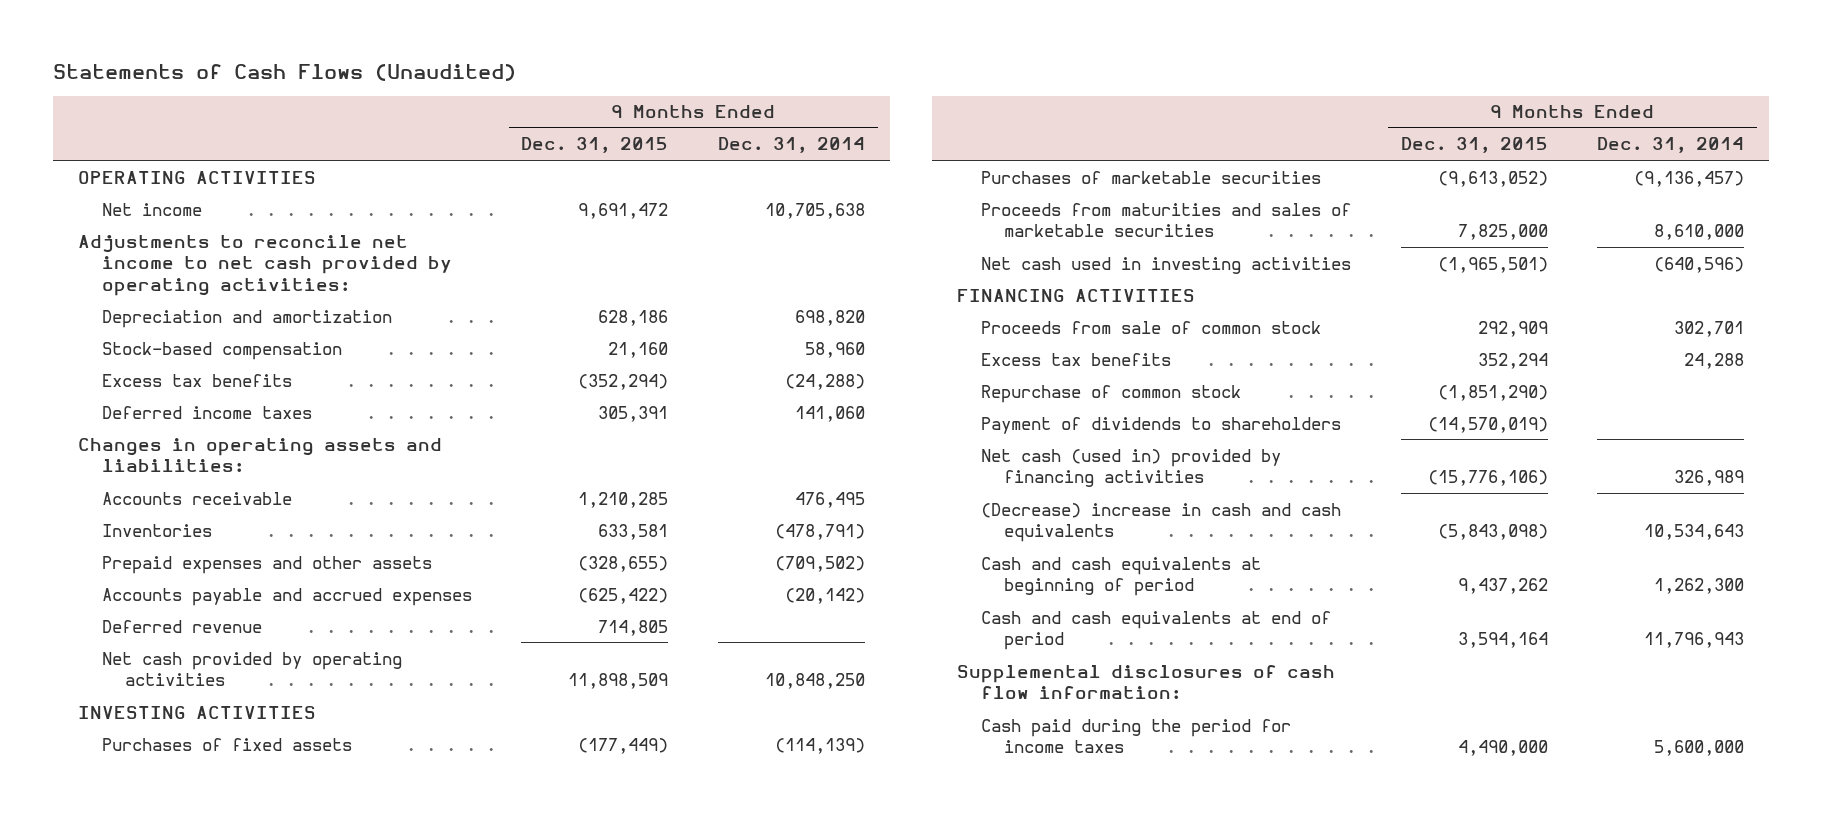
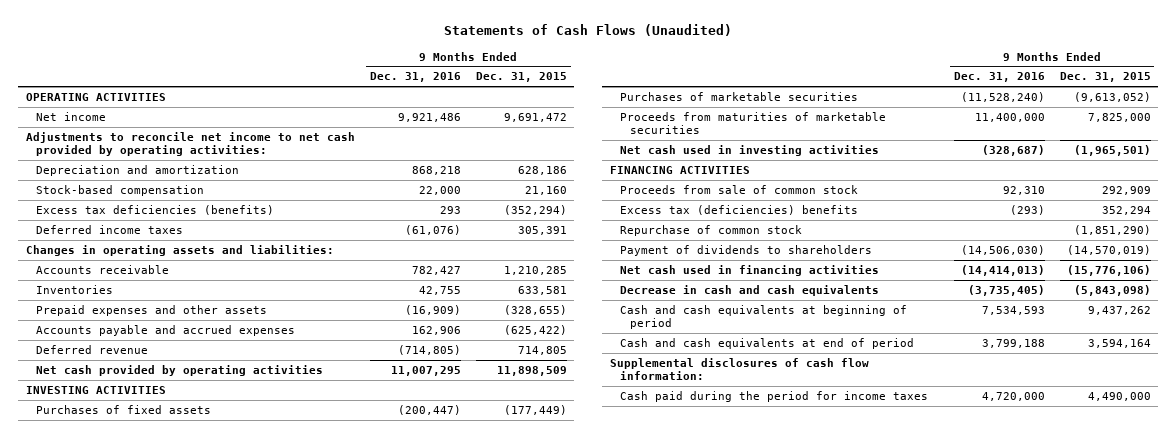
[718,137,866,154] Dec. 31, 2014 -> none
none -> [369,72,461,83] Dec. 31, 2016
[101,373,292,387] Excess tax benefits -> [35,205,274,216] Excess tax deficiencies (benefits)
[980,202,1351,238] Proceeds from maturities and sales of marketable securities -> [619,112,886,135] Proceeds from maturities of marketable securities
[980,352,1171,366] Excess tax benefits -> [619,205,858,216] Excess tax (deficiencies) benefits
[980,448,1281,488] Net cash (used in) provided by financing activities -> [619,265,879,277] Net cash used in financing activities
[980,502,1341,543] (Decrease) increase in cash and cash equivalents -> [619,285,879,297] Decrease in cash and cash equivalents

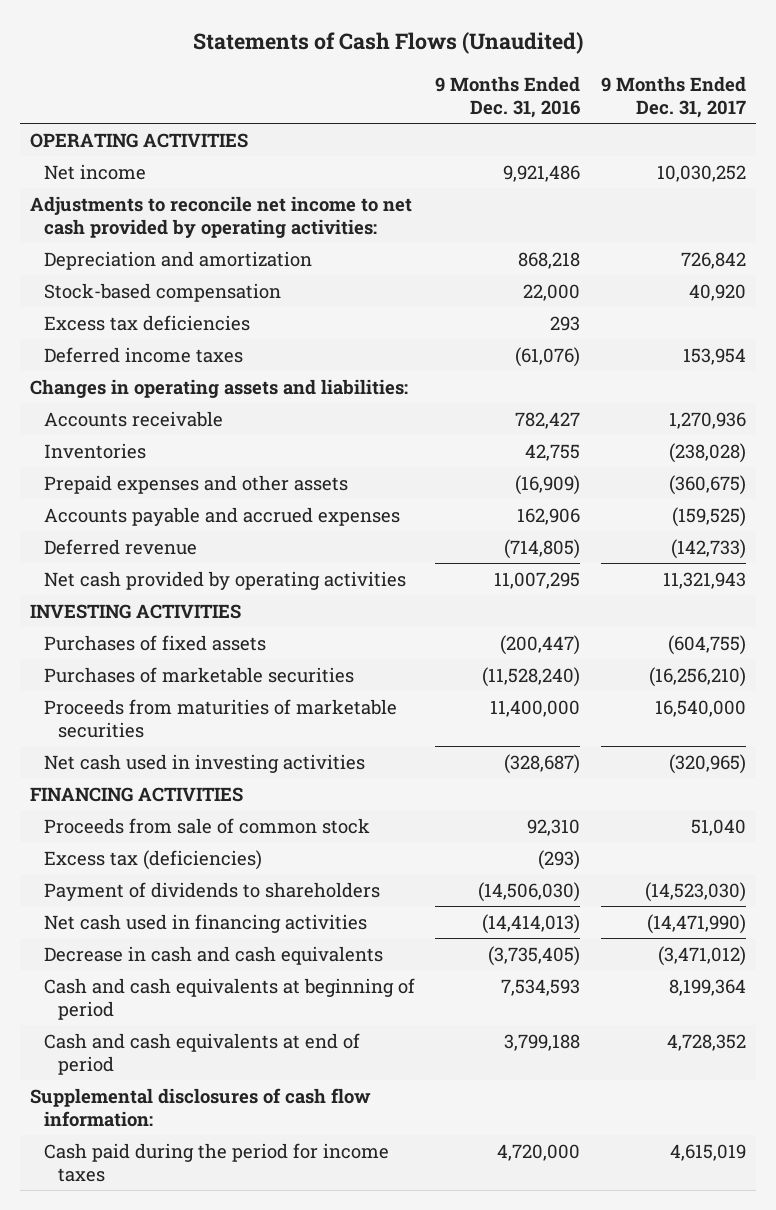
[475,72,567,83] Dec. 31, 2015 -> none
none -> [600,75,746,118] 9 Months Ended Dec. 31, 2017
[35,205,274,216] Excess tax deficiencies (benefits) -> [44,314,251,331] Excess tax deficiencies
[619,225,802,237] Repurchase of common stock -> none
[619,205,858,216] Excess tax (deficiencies) benefits -> [44,849,263,870] Excess tax (deficiencies)

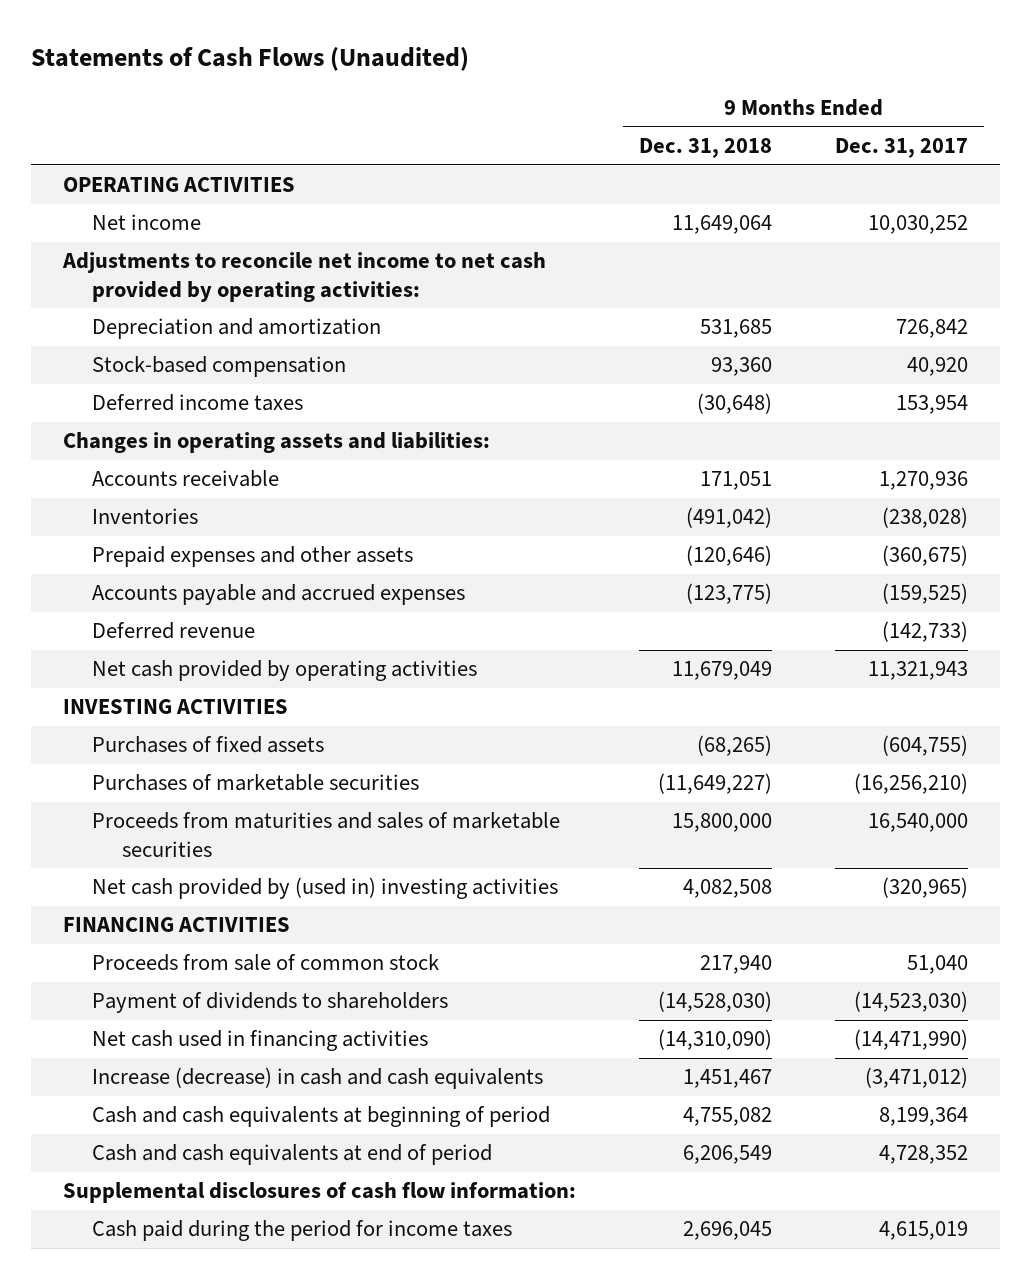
[435,75,581,118] 9 Months Ended Dec. 31, 2016 -> none
none -> [639,138,773,159] Dec. 31, 2018
[44,314,251,331] Excess tax deficiencies -> none
[44,698,398,738] Proceeds from maturities of marketable securities -> [92,812,561,857] Proceeds from maturities and sales of marketable securities
[44,753,366,773] Net cash used in investing activities -> [92,877,559,900] Net cash provided by (used in) investing activities
[44,849,263,870] Excess tax (deficiencies) -> none
[44,945,384,965] Decrease in cash and cash equivalents -> [92,1067,544,1090] Increase (decrease) in cash and cash equivalents

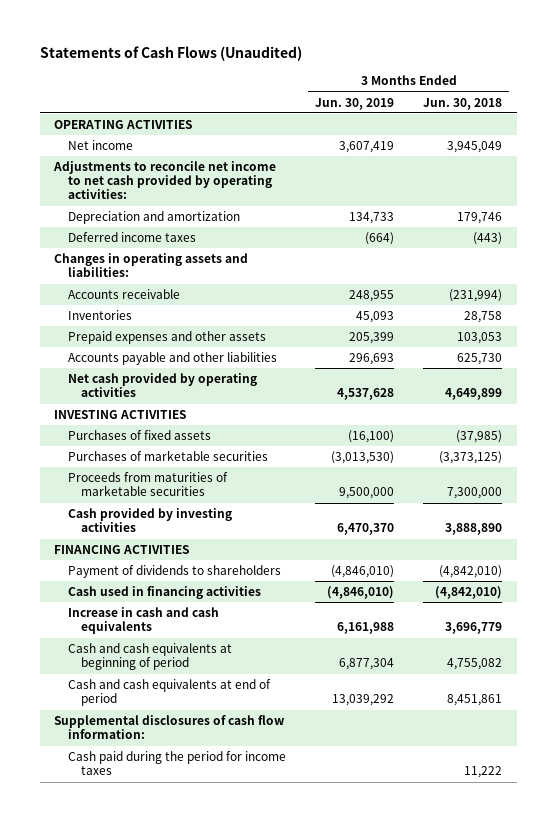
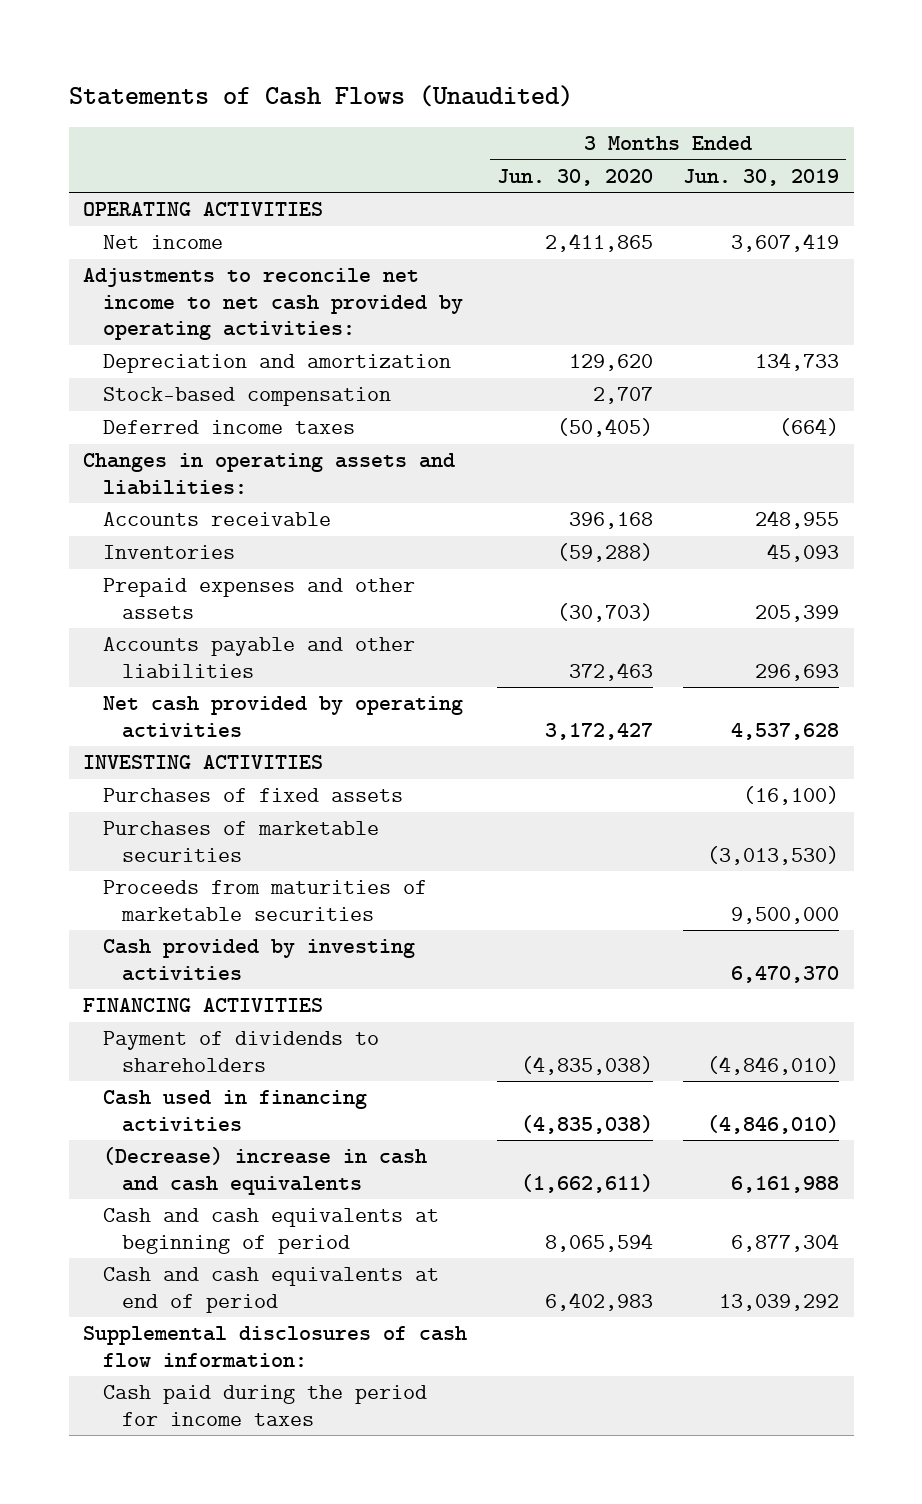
[423,97,503,110] Jun. 30, 2018 -> none
none -> [497,168,654,186] Jun. 30, 2020
none -> [102,387,391,407] Stock-based compensation
[67,607,219,635] Increase in cash and cash equivalents -> [102,1147,427,1195] (Decrease) increase in cash and cash equivalents

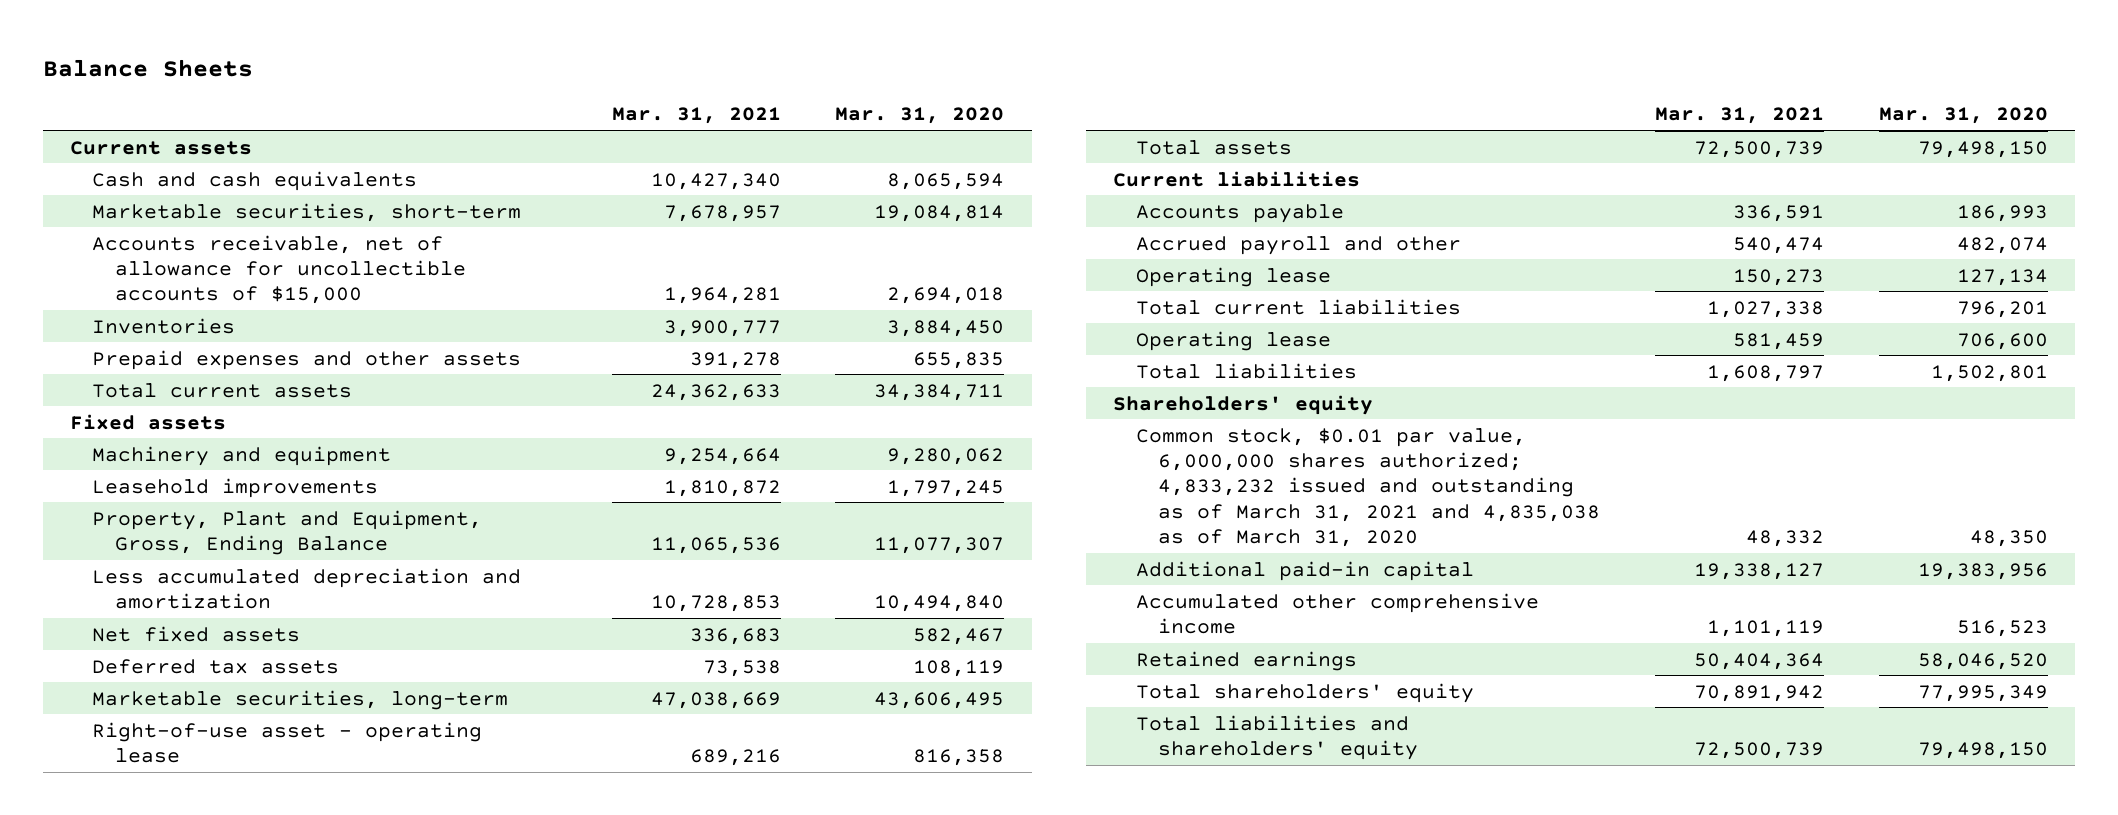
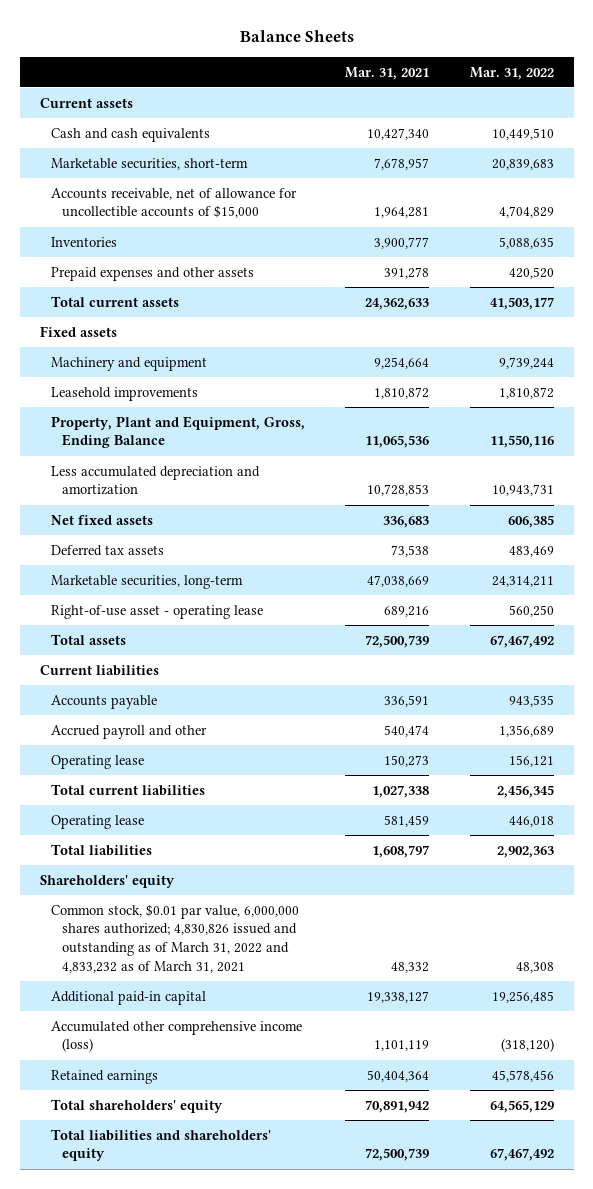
[835,107,1005,125] Mar. 31, 2020 -> none
none -> [469,66,554,80] Mar. 31, 2022
[1135,427,1600,548] Common stock, $0.01 par value, 6,000,000 shares authorized; 4,833,232 issued and outstanding as of March 31, 2021 and 4,835,038 as of March 31, 2020 -> [51,903,300,974] Common stock, $0.01 par value, 6,000,000 shares authorized; 4,830,826 issued and outstanding as of March 31, 2022 and 4,833,232 as of March 31, 2021
[1135,592,1539,634] Accumulated other comprehensive income -> [51,1020,303,1053] Accumulated other comprehensive income (loss)

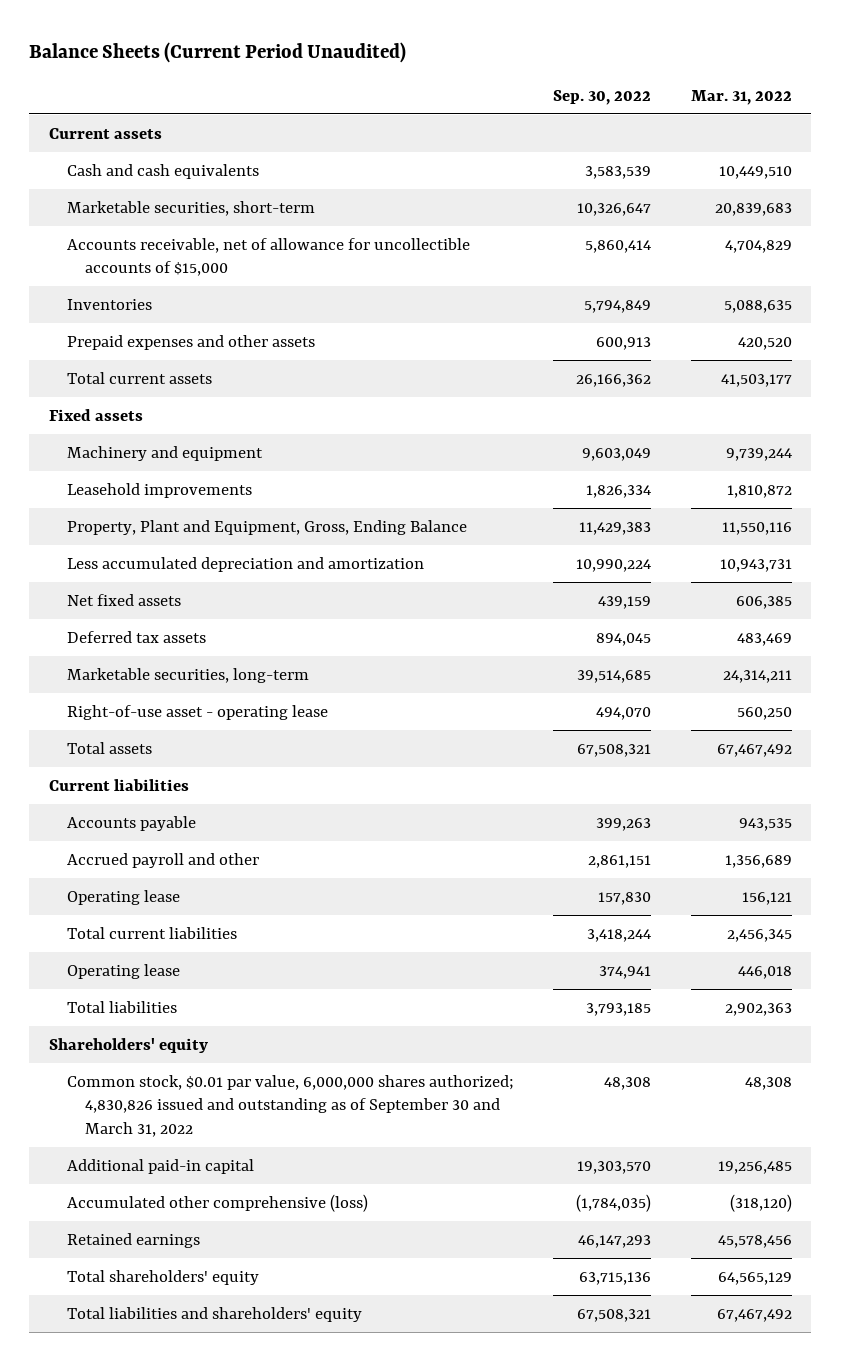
[239,30,354,43] Balance Sheets -> [29,42,407,64] Balance Sheets (Current Period Unaudited)
[345,66,430,80] Mar. 31, 2021 -> none
none -> [553,89,652,105] Sep. 30, 2022
[51,903,300,974] Common stock, $0.01 par value, 6,000,000 shares authorized; 4,830,826 issued and outstanding as of March 31, 2022 and 4,833,232 as of March 31, 2021 -> [67,1074,515,1137] Common stock, $0.01 par value, 6,000,000 shares authorized; 4,830,826 issued and outstanding as of September 30 and March 31, 2022
[51,1020,303,1053] Accumulated other comprehensive income (loss) -> [67,1193,369,1212] Accumulated other comprehensive (loss)

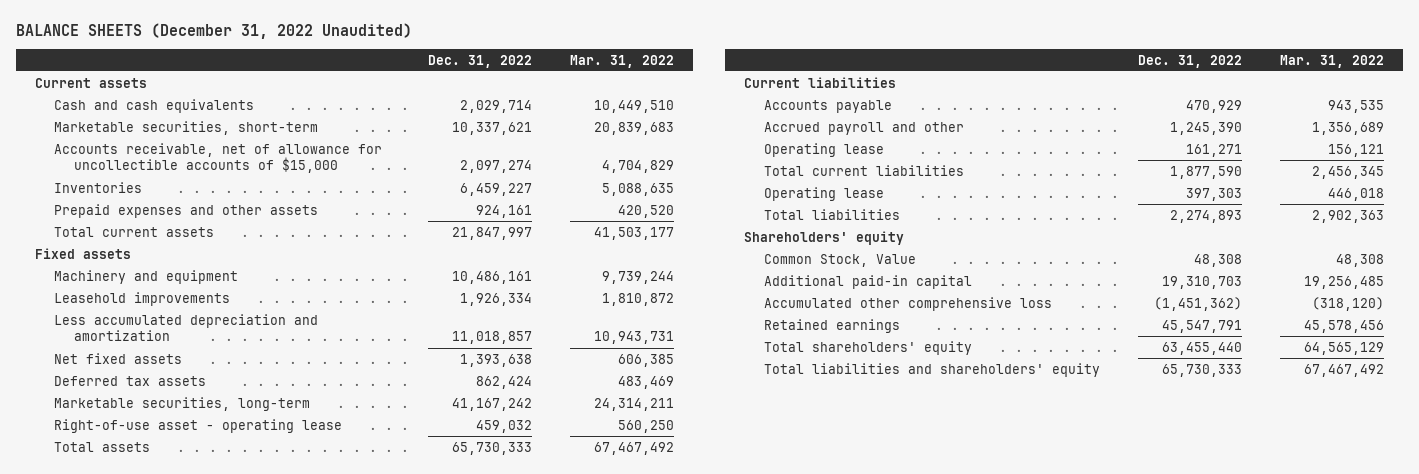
[29,42,407,64] Balance Sheets (Current Period Unaudited) -> [15,22,412,39] BALANCE SHEETS (December 31, 2022 Unaudited)
[553,89,652,105] Sep. 30, 2022 -> none
none -> [428,54,533,68] Dec. 31, 2022
[67,519,468,535] Property, Plant and Equipment, Gross, Ending Balance -> none
[67,1074,515,1137] Common stock, $0.01 par value, 6,000,000 shares authorized; 4,830,826 issued and outstanding as of September 30 and March 31, 2022 -> [763,253,916,267] Common Stock, Value
[67,1193,369,1212] Accumulated other comprehensive (loss) -> [763,296,1052,311] Accumulated other comprehensive loss

